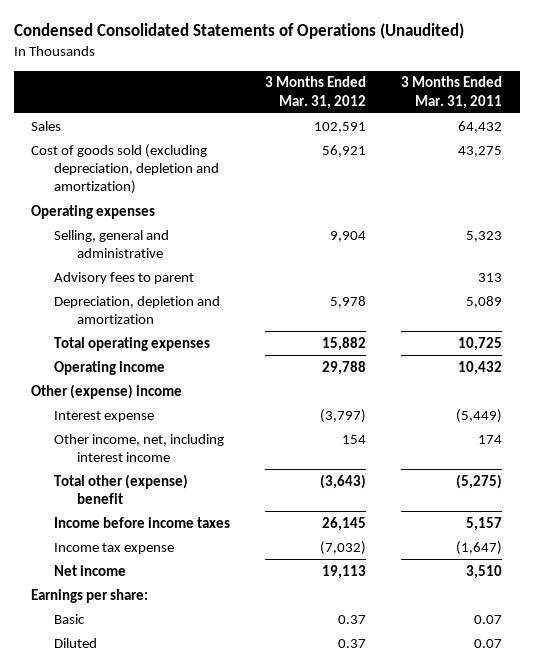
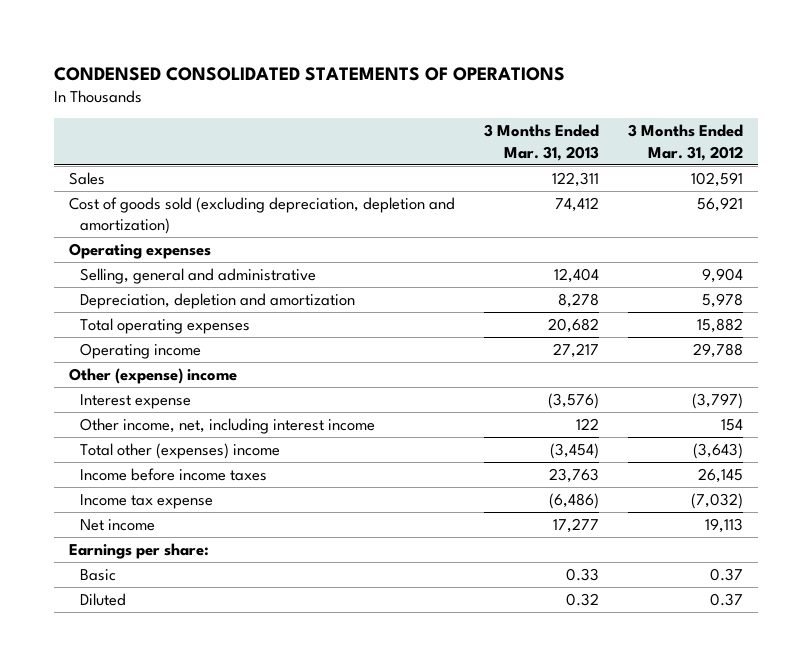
[13,23,464,40] Condensed Consolidated Statements of Operations (Unaudited) -> [54,66,566,81] CONDENSED CONSOLIDATED STATEMENTS OF OPERATIONS
[401,76,503,109] 3 Months Ended Mar. 31, 2011 -> none
none -> [484,124,600,161] 3 Months Ended Mar. 31, 2013
[54,271,195,284] Advisory fees to parent -> none
[54,473,189,505] Total other (expense) benefit -> [80,443,281,460] Total other (expenses) income

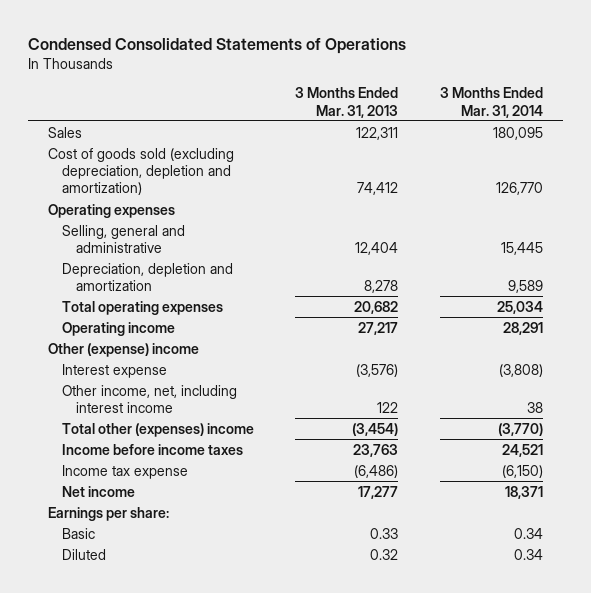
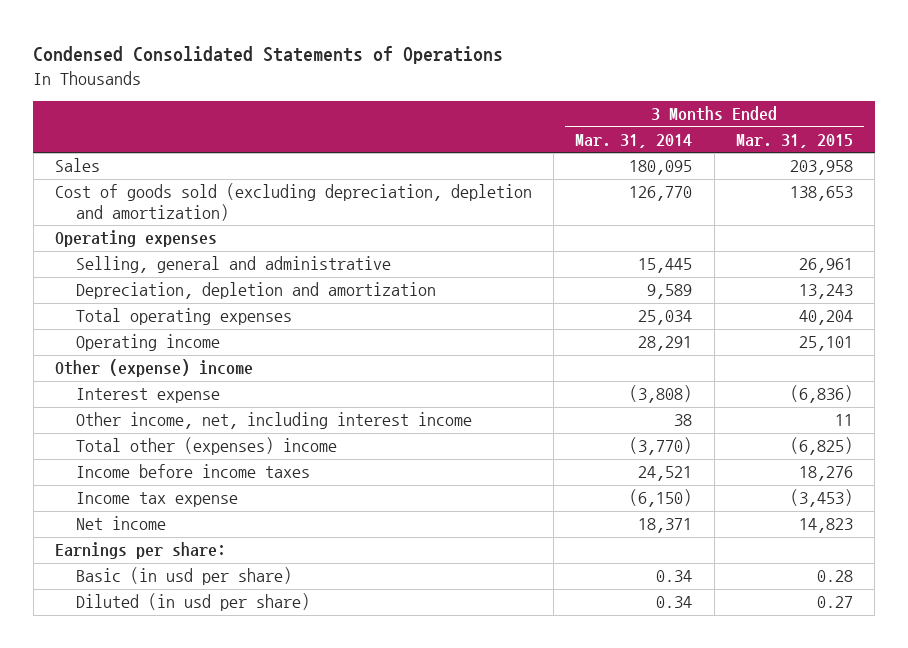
[295,87,399,118] 3 Months Ended Mar. 31, 2013 -> none
none -> [735,133,853,148] Mar. 31, 2015
[62,527,96,539] Basic -> [75,567,292,586] Basic (in usd per share)
[62,548,107,560] Diluted -> [75,593,310,612] Diluted (in usd per share)

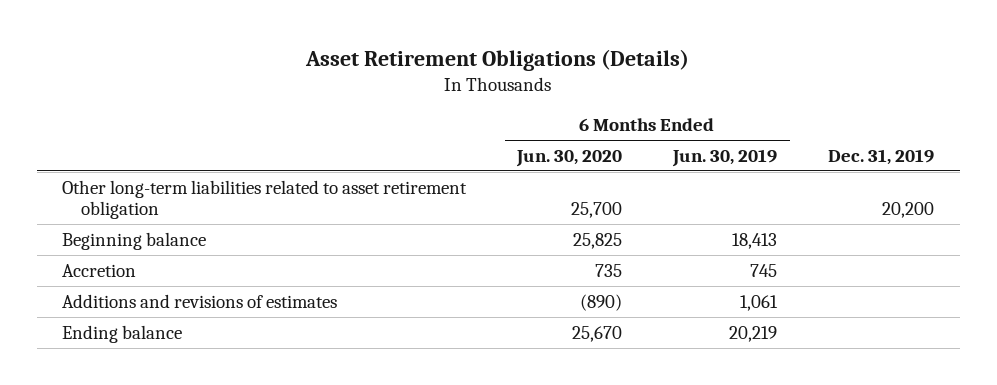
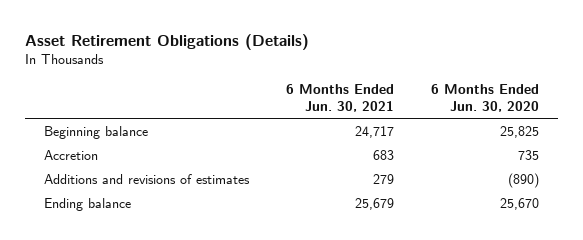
[672,148,778,167] Jun. 30, 2019 -> none
[828,148,935,165] Dec. 31, 2019 -> none
none -> [285,84,394,112] 6 Months Ended Jun. 30, 2021
[62,179,468,220] Other long-term liabilities related to asset retirement obligation -> none

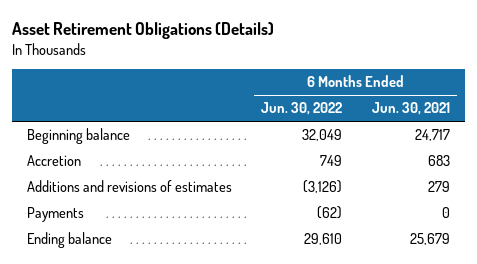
[431,84,540,112] 6 Months Ended Jun. 30, 2020 -> none
none -> [261,102,343,116] Jun. 30, 2022
none -> [26,207,84,223] Payments

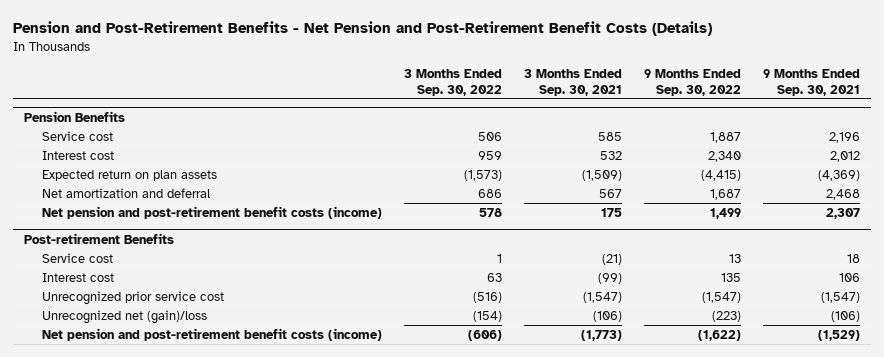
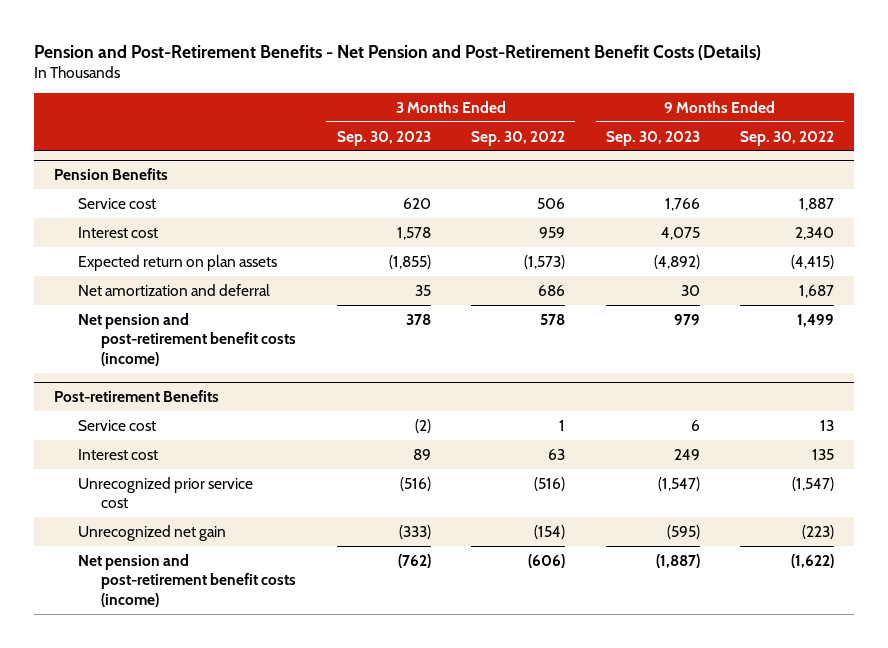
[524,69,623,96] 3 Months Ended Sep. 30, 2021 -> none
[763,69,861,96] 9 Months Ended Sep. 30, 2021 -> none
none -> [336,130,431,146] Sep. 30, 2023
none -> [605,130,700,146] Sep. 30, 2023
[42,310,208,325] Unrecognized net (gain)/loss -> [77,524,226,541] Unrecognized net gain

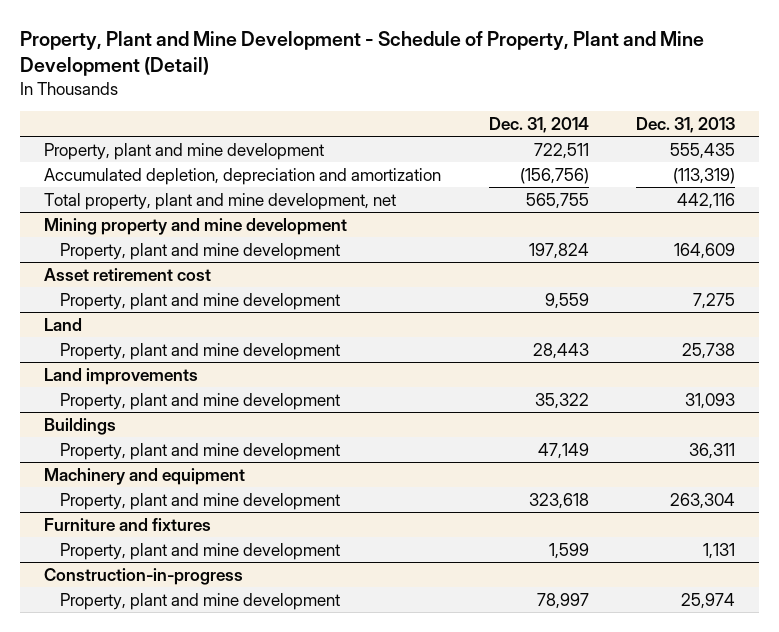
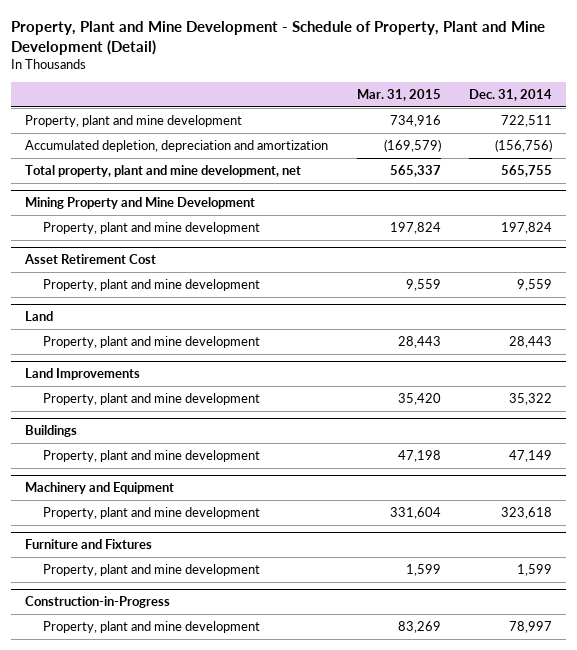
[636,117,736,134] Dec. 31, 2013 -> none
none -> [356,89,441,102] Mar. 31, 2015
[43,217,347,235] Mining property and mine development -> [25,197,256,210] Mining Property and Mine Development
[43,267,211,281] Asset retirement cost -> [24,254,157,265] Asset Retirement Cost
[43,367,198,385] Land improvements -> [25,368,141,381] Land Improvements
[43,467,245,485] Machinery and equipment -> [25,482,175,495] Machinery and Equipment
[43,517,211,531] Furniture and fixtures -> [25,539,153,550] Furniture and Fixtures
[43,567,243,585] Construction-in-progress -> [25,596,171,609] Construction-in-Progress

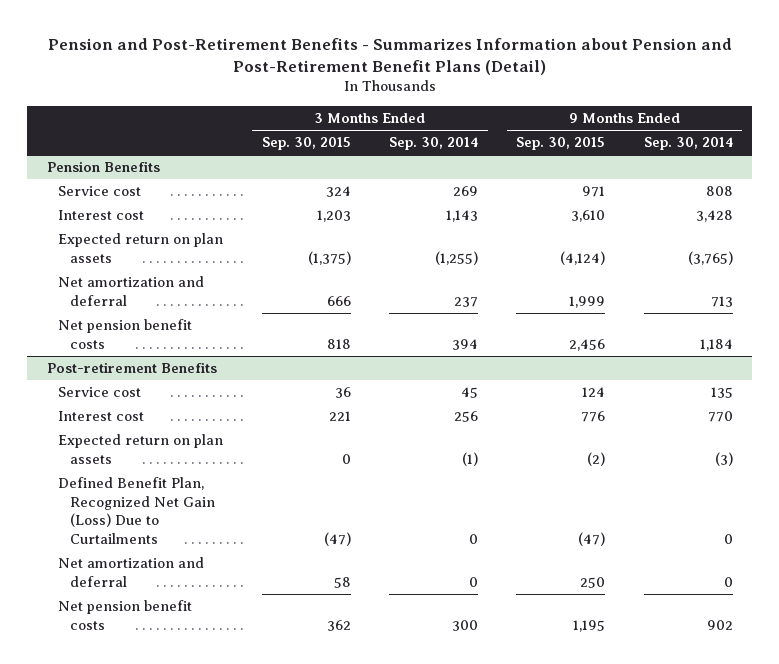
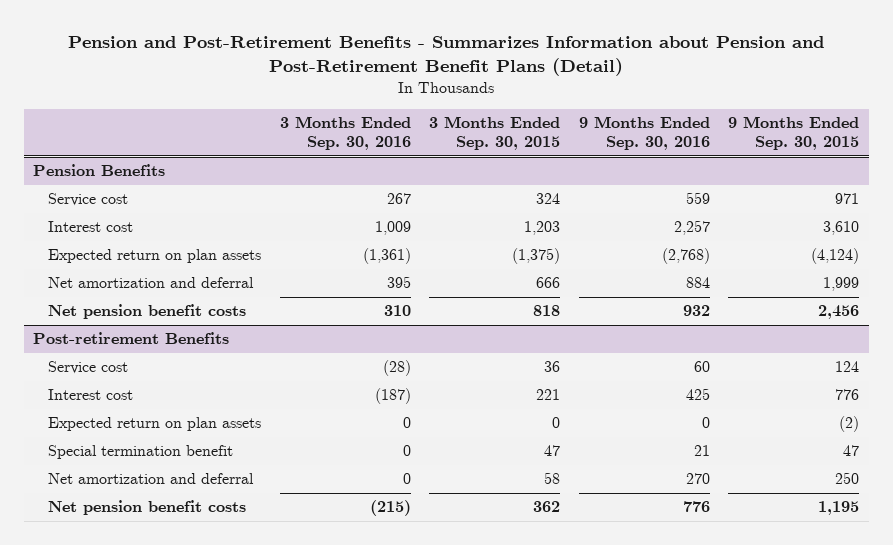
[389,137,479,151] Sep. 30, 2014 -> none
[643,137,733,151] Sep. 30, 2014 -> none
none -> [279,116,411,151] 3 Months Ended Sep. 30, 2016
none -> [578,116,710,151] 9 Months Ended Sep. 30, 2016
[58,477,216,544] Defined Benefit Plan, Recognized Net Gain (Loss) Due to Curtailments -> none
none -> [48,445,234,460] Special termination benefit

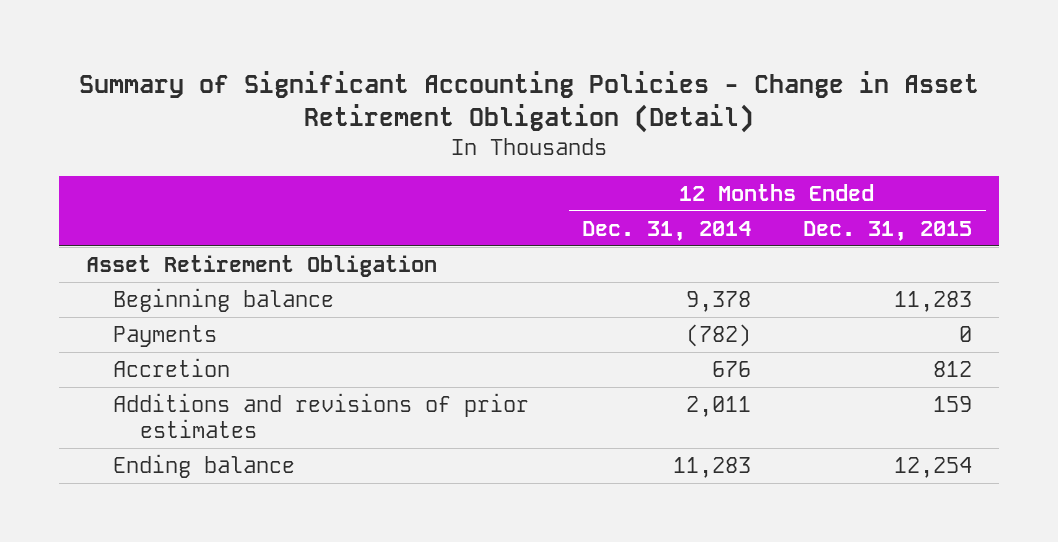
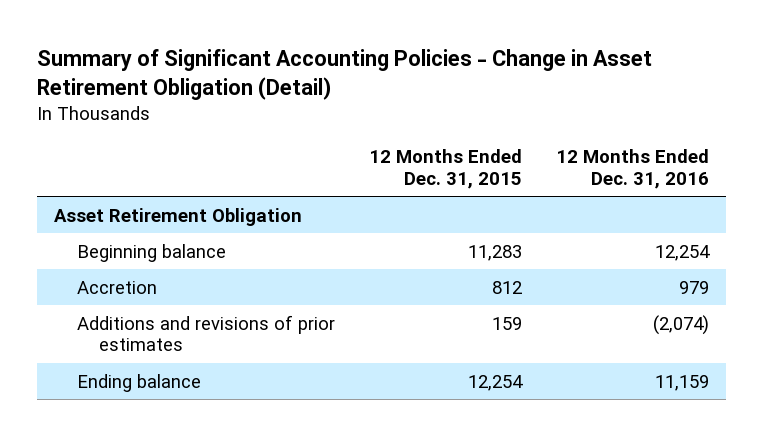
[581,220,751,241] Dec. 31, 2014 -> none
none -> [555,149,709,189] 12 Months Ended Dec. 31, 2016
[113,324,218,347] Payments -> none

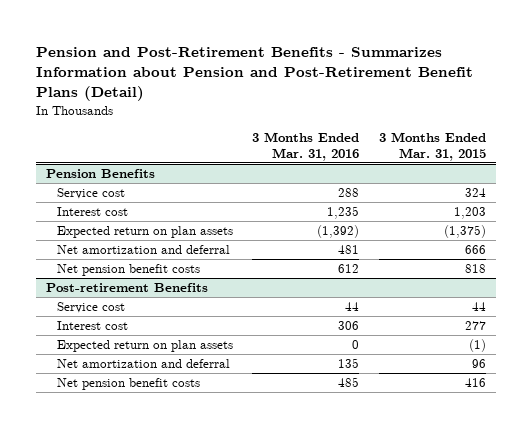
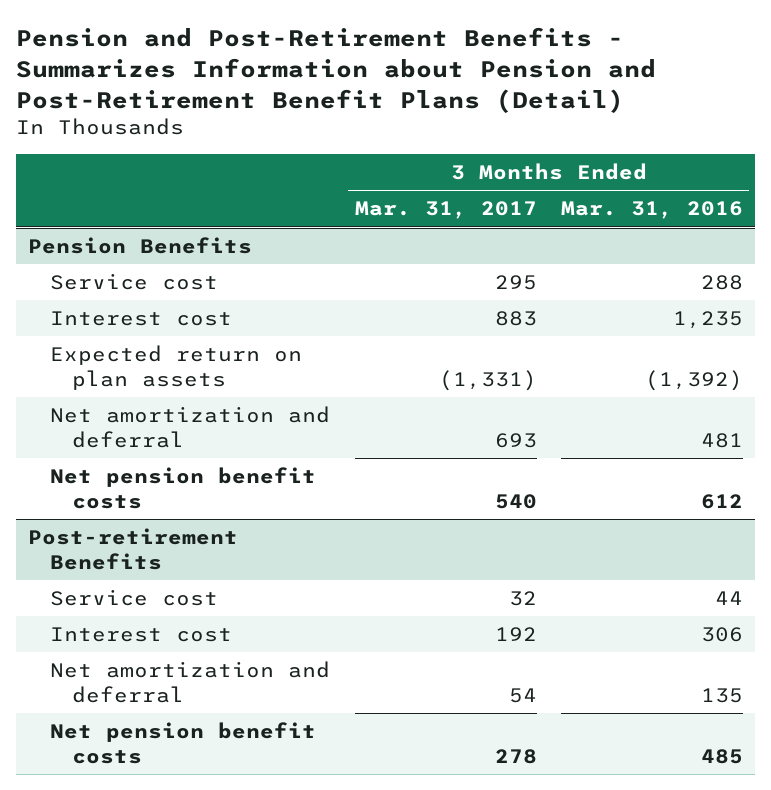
[378,132,486,161] 3 Months Ended Mar. 31, 2015 -> none
none -> [354,201,537,220] Mar. 31, 2017
[56,340,233,353] Expected return on plan assets -> none

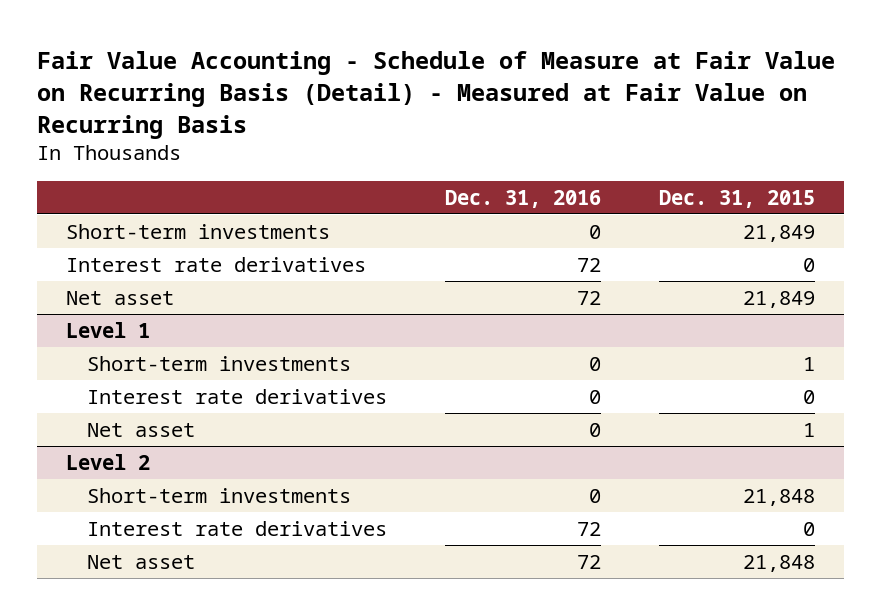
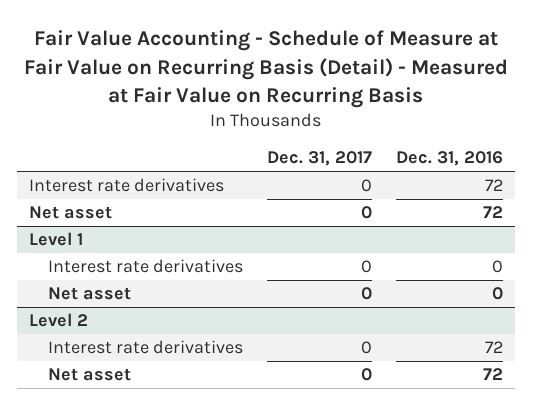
[659,189,816,208] Dec. 31, 2015 -> none
none -> [267,151,373,167] Dec. 31, 2017
[66,223,331,239] Short-term investments -> none
[86,355,351,371] Short-term investments -> none
[86,487,351,503] Short-term investments -> none

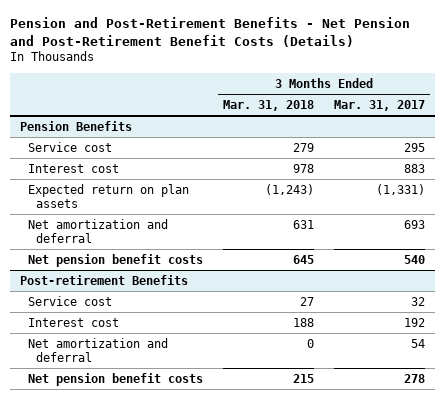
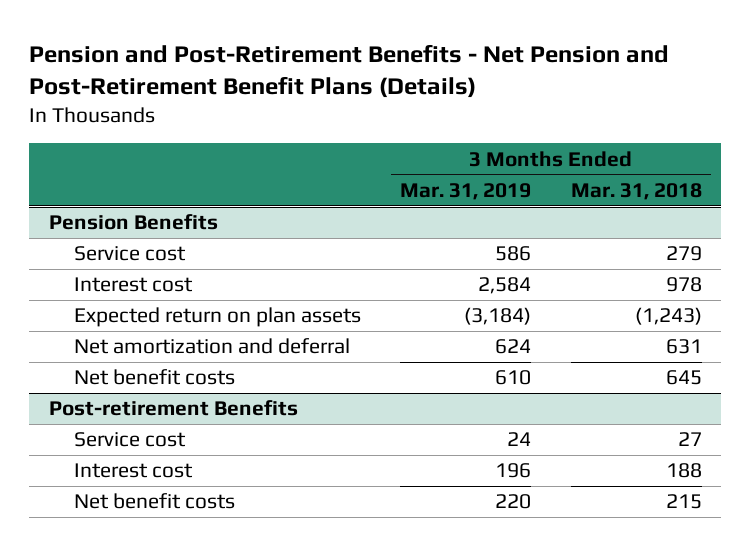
[10,16,411,47] Pension and Post-Retirement Benefits - Net Pension and Post-Retirement Benefit Costs (Details) -> [29,43,670,99] Pension and Post-Retirement Benefits - Net Pension and Post-Retirement Benefit Plans (Details)
[334,100,426,112] Mar. 31, 2017 -> none
none -> [400,182,532,200] Mar. 31, 2019
[28,253,204,267] Net pension benefit costs -> [74,369,236,386] Net benefit costs
[28,337,169,362] Net amortization and deferral -> none
[28,372,204,386] Net pension benefit costs -> [74,493,236,510] Net benefit costs

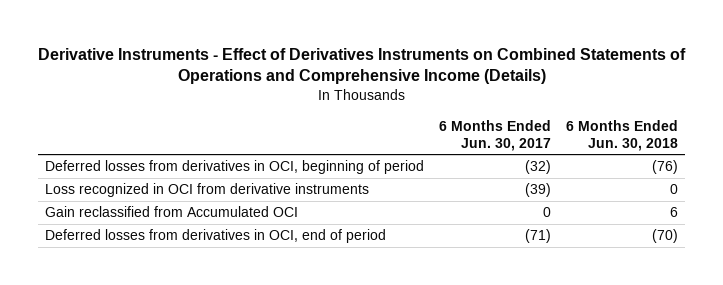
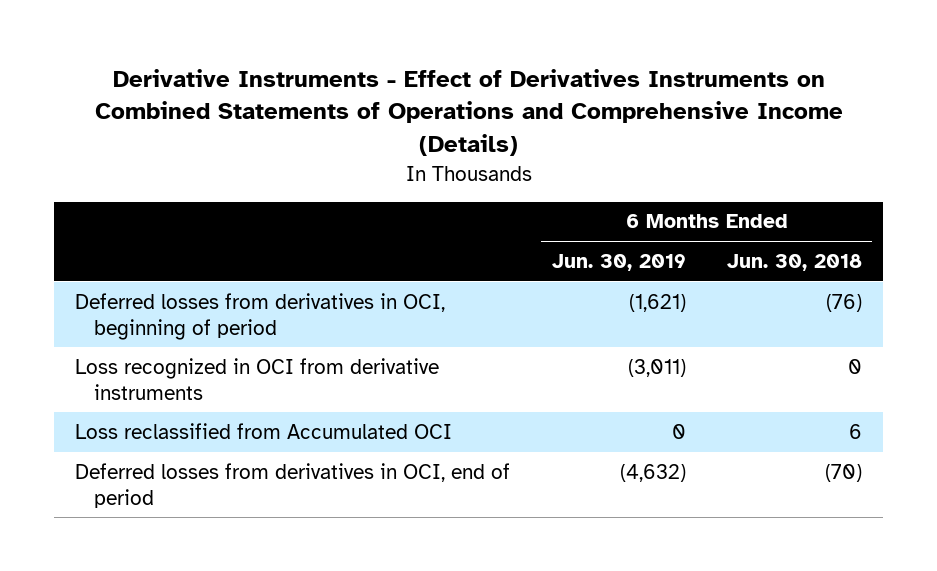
[439,119,552,151] 6 Months Ended Jun. 30, 2017 -> none
none -> [551,253,686,271] Jun. 30, 2019
[45,206,299,218] Gain reclassified from Accumulated OCI -> [74,422,452,439] Loss reclassified from Accumulated OCI

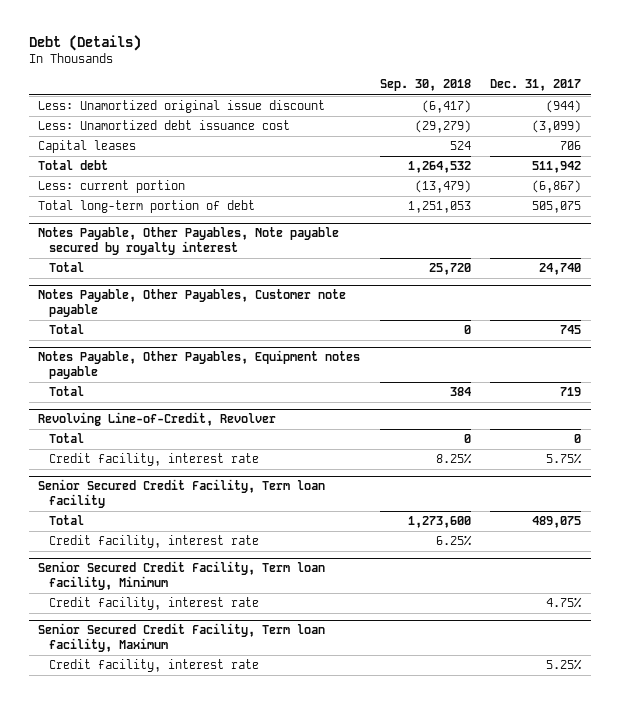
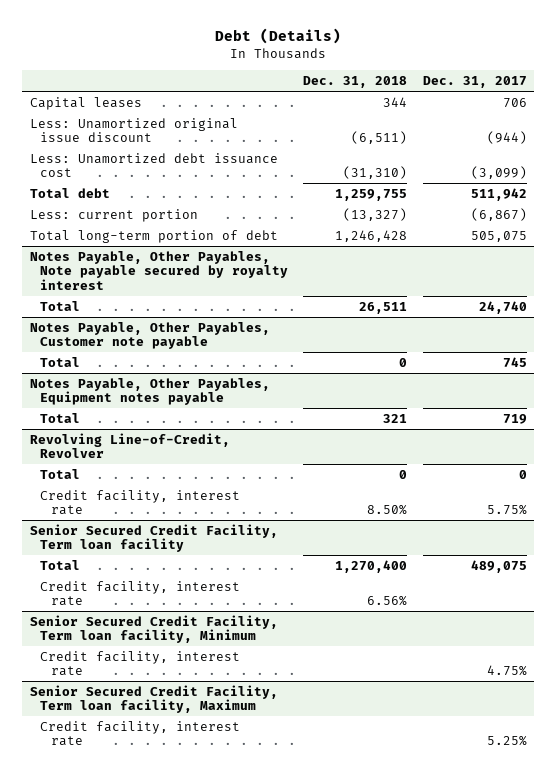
[379,79,471,92] Sep. 30, 2018 -> none
none -> [303,76,408,89] Dec. 31, 2018
[38,140,137,154] Capital leases -> [29,96,142,110] Capital leases

